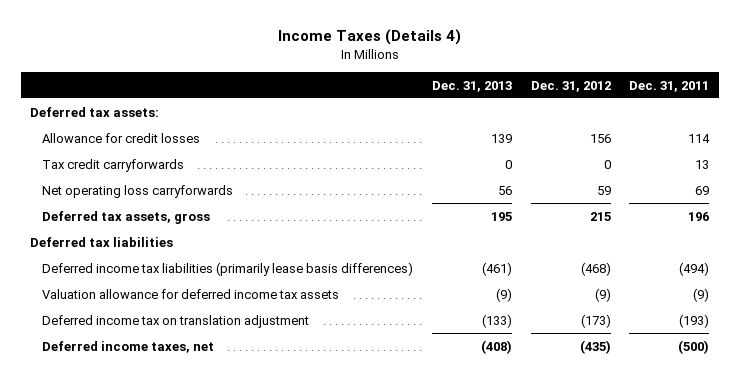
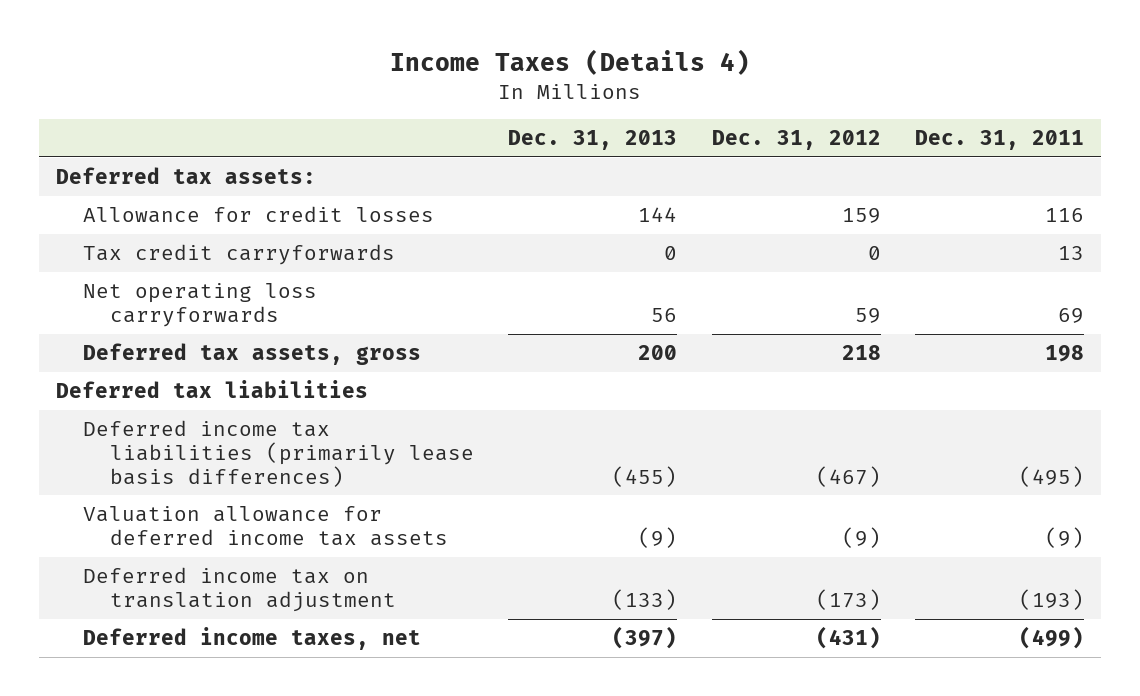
[490,133,512,143] 139 -> [638,207,678,223] 144
[589,133,611,143] 156 -> [841,208,881,224] 159
[688,133,711,143] 114 -> [1045,208,1085,223] 116
[490,211,512,221] 195 -> [638,345,678,361] 200
[589,211,611,221] 215 -> [841,345,881,361] 218
[688,211,710,221] 196 -> [1045,345,1085,363] 198
[481,261,512,276] (461) -> [612,465,678,487] (455)
[580,261,611,276] (468) -> [815,465,881,487] (467)
[679,261,710,276] (494) -> [1019,465,1085,487] (495)
[480,339,512,354] (408) -> [612,626,678,650] (397)
[579,339,611,354] (435) -> [815,626,881,650] (431)
[678,339,710,354] (500) -> [1019,626,1085,650] (499)

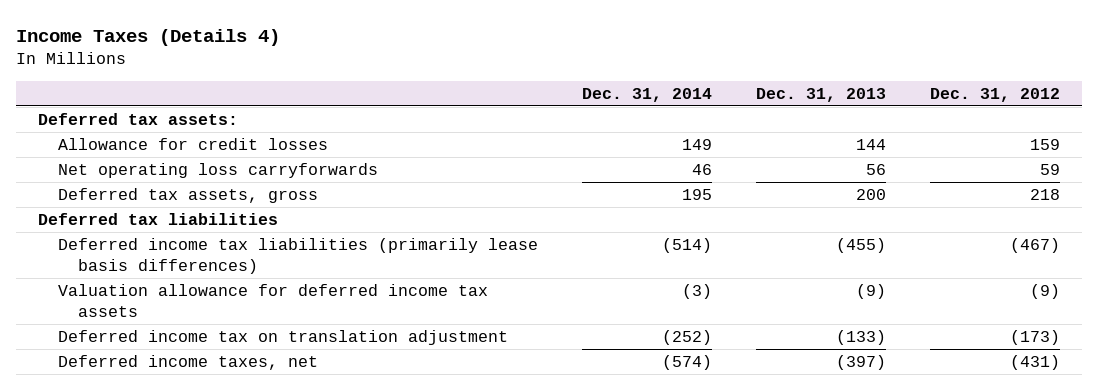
[915,130,1085,151] Dec. 31, 2011 -> none
none -> [582,87,713,102] Dec. 31, 2014
[82,244,395,266] Tax credit carryforwards -> none

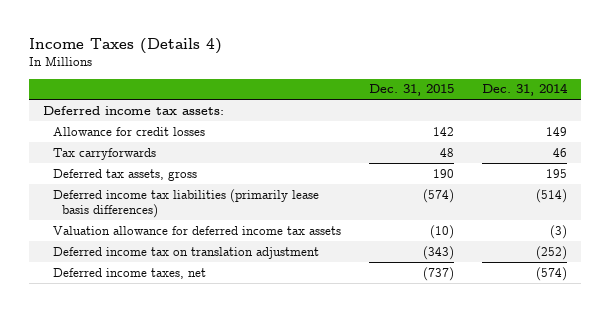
[756,87,887,102] Dec. 31, 2013 -> none
[930,87,1061,102] Dec. 31, 2012 -> none
none -> [368,84,454,97] Dec. 31, 2015
[37,113,238,126] Deferred tax assets: -> [43,105,225,115] Deferred income tax assets:
[57,163,378,179] Net operating loss carryforwards -> none
none -> [52,147,156,160] Tax carryforwards
[37,213,278,226] Deferred tax liabilities -> none

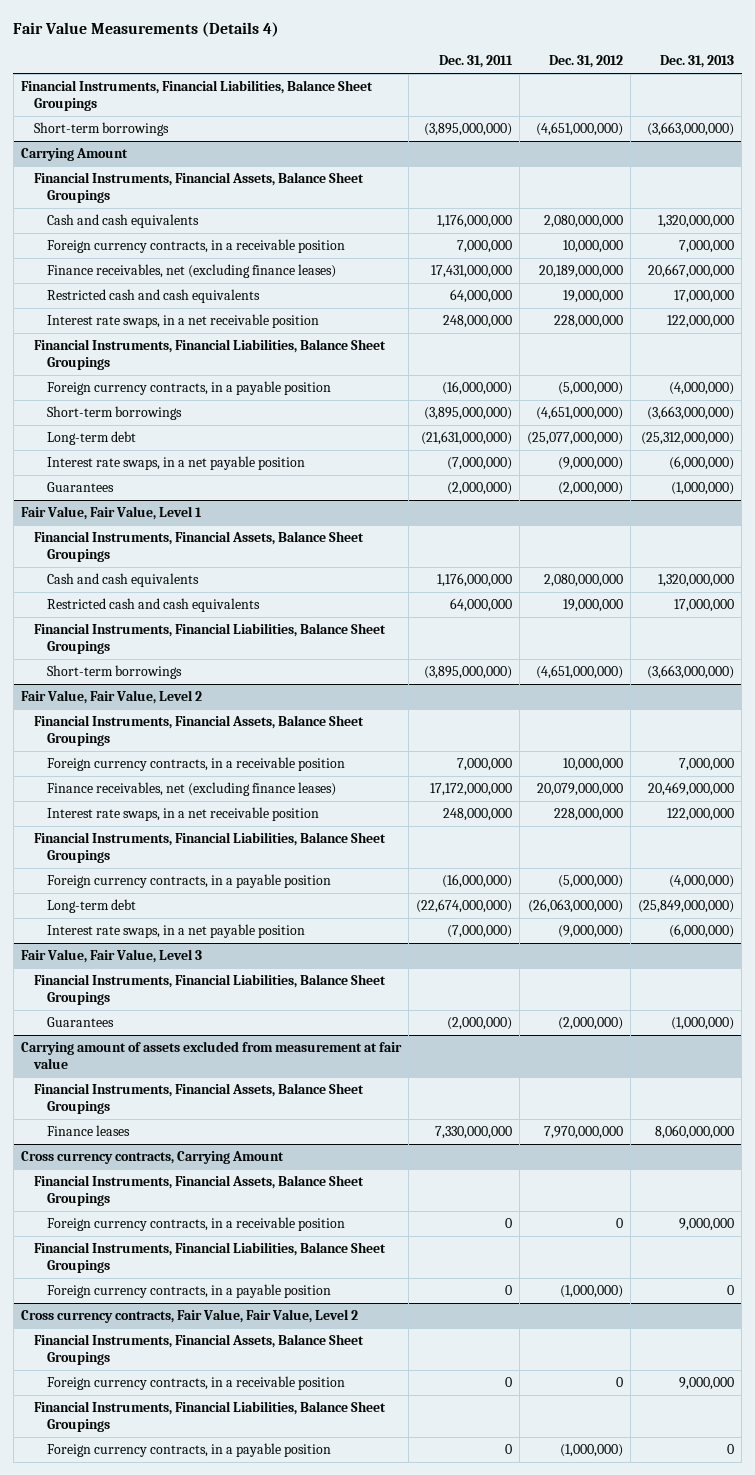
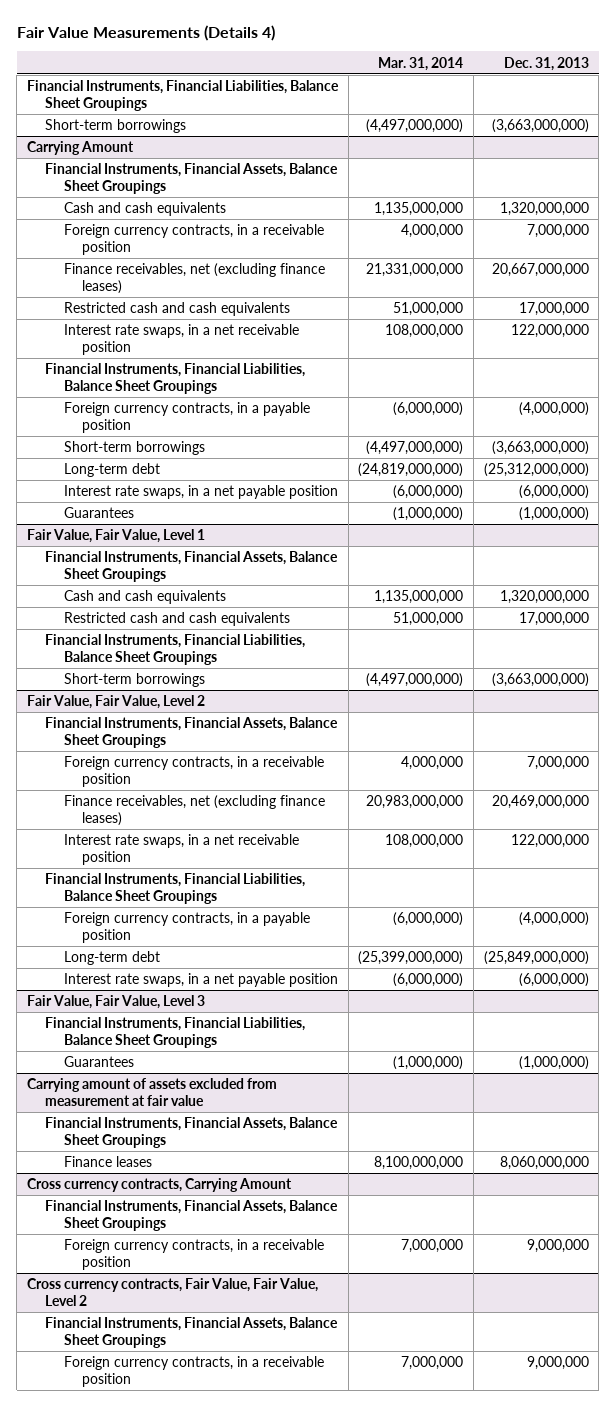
[438,54,513,68] Dec. 31, 2011 -> none
[549,54,624,68] Dec. 31, 2012 -> none
none -> [378,56,464,71] Mar. 31, 2014
[33,1242,386,1273] Financial Instruments, Financial Liabilities, Balance Sheet Groupings -> none
[46,1284,331,1299] Foreign currency contracts, in a payable position -> none
[33,1401,386,1432] Financial Instruments, Financial Liabilities, Balance Sheet Groupings -> none
[46,1443,331,1458] Foreign currency contracts, in a payable position -> none

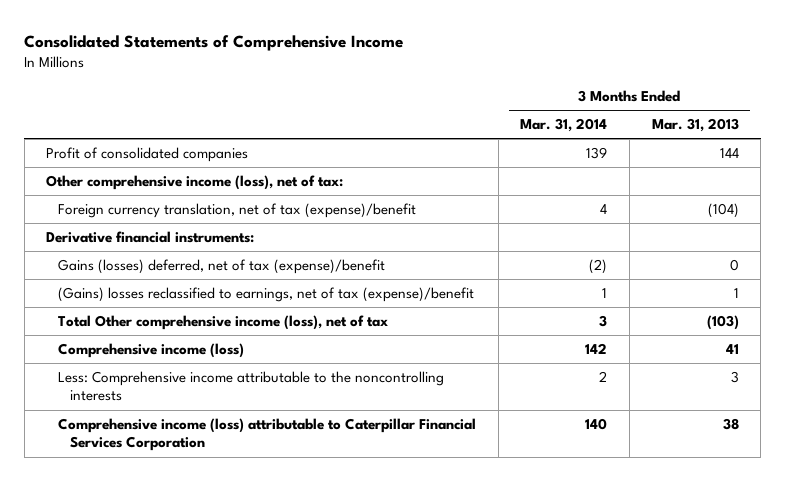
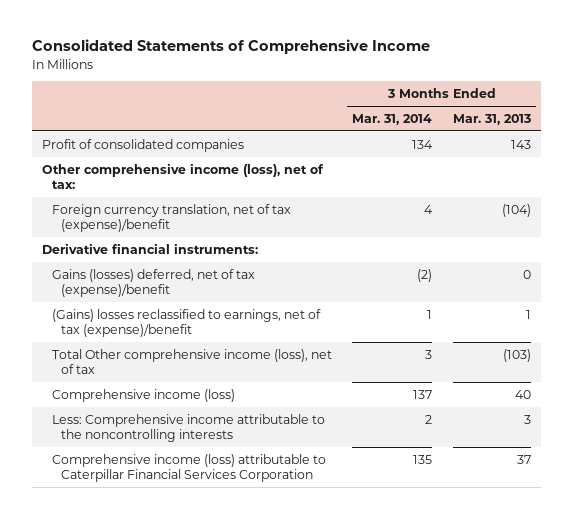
[586,146,608,159] 139 -> [412,139,434,149] 134
[719,147,739,158] 144 -> [510,139,531,149] 143
[585,342,608,354] 142 -> [413,389,433,399] 137
[725,343,739,354] 41 -> [514,389,531,399] 40
[585,417,608,430] 140 -> [413,454,433,464] 135
[722,417,739,430] 38 -> [516,454,531,464] 37

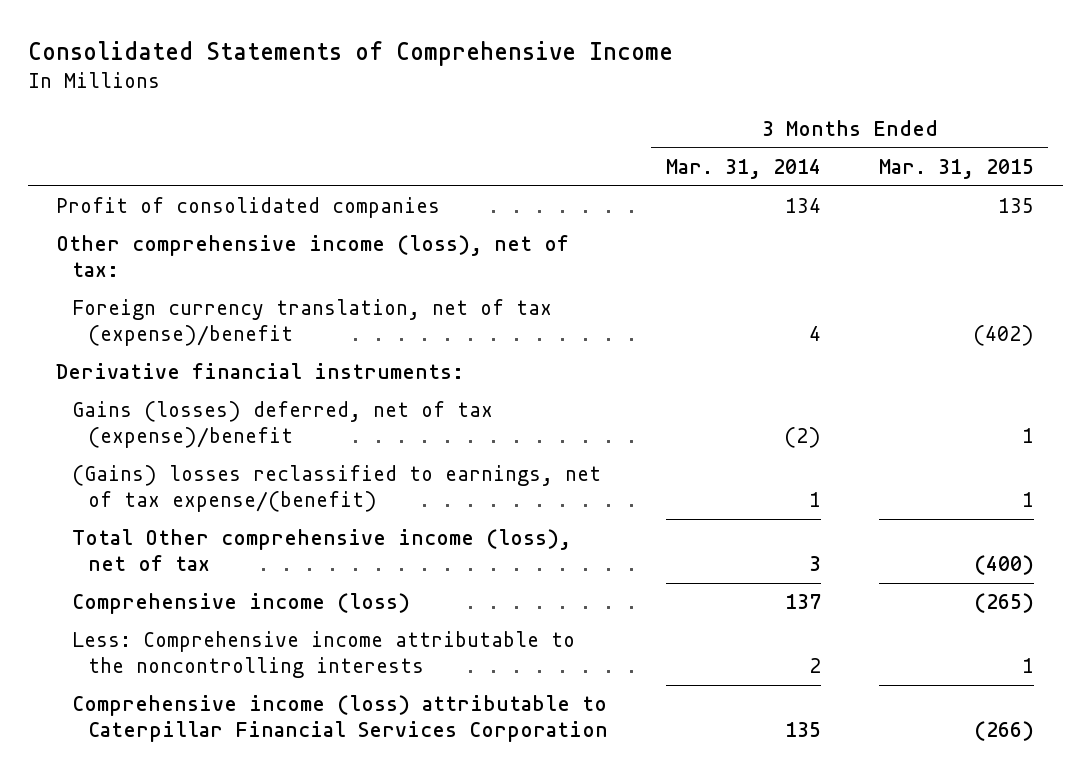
[452,113,531,125] Mar. 31, 2013 -> none
none -> [878,158,1034,179] Mar. 31, 2015
[51,308,321,338] (Gains) losses reclassified to earnings, net of tax (expense)/benefit -> [72,465,602,512] (Gains) losses reclassified to earnings, net of tax expense/(benefit)

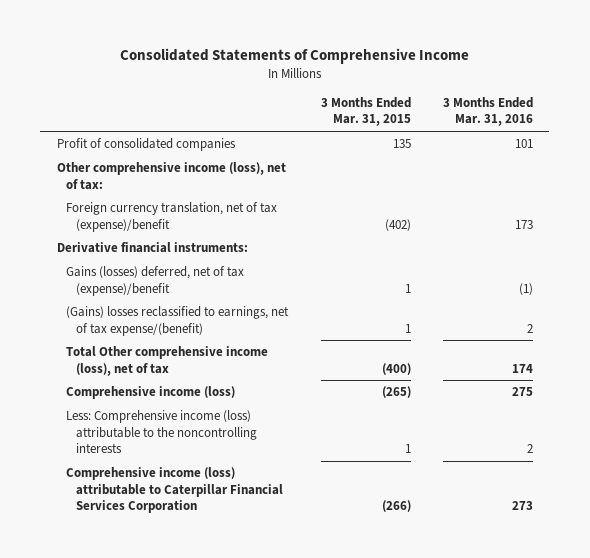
[665,158,821,179] Mar. 31, 2014 -> none
none -> [442,96,533,127] 3 Months Ended Mar. 31, 2016
[72,631,576,678] Less: Comprehensive income attributable to the noncontrolling interests -> [66,410,258,453] Less: Comprehensive income (loss) attributable to the noncontrolling interests

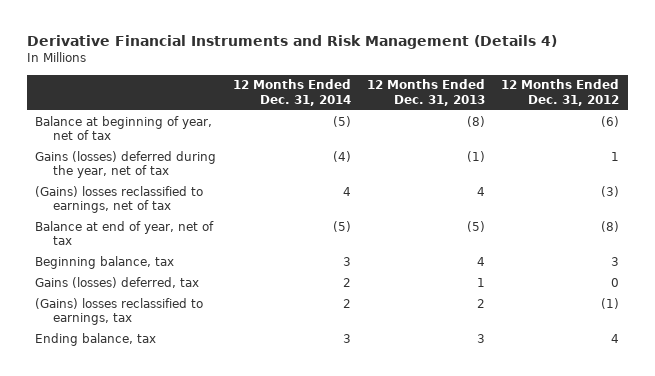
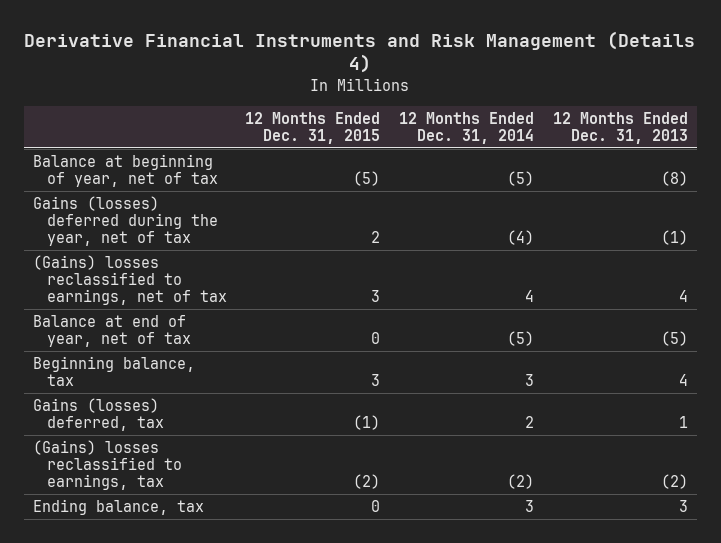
[501,79,620,106] 12 Months Ended Dec. 31, 2012 -> none
none -> [245,111,381,144] 12 Months Ended Dec. 31, 2015
[342,298,351,308] 2 -> [506,474,534,490] (2)
[477,298,486,308] 2 -> [660,474,688,490] (2)

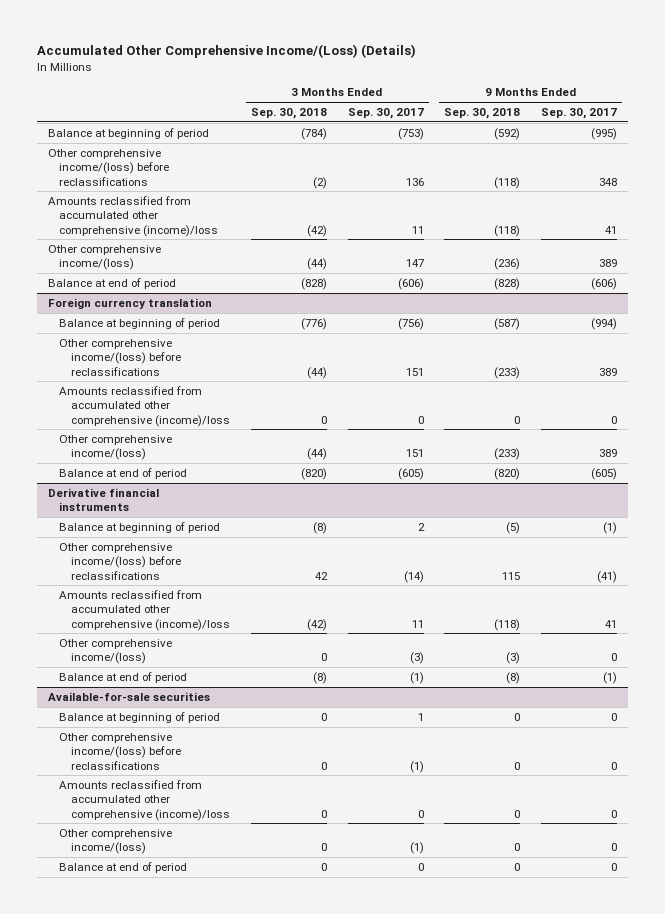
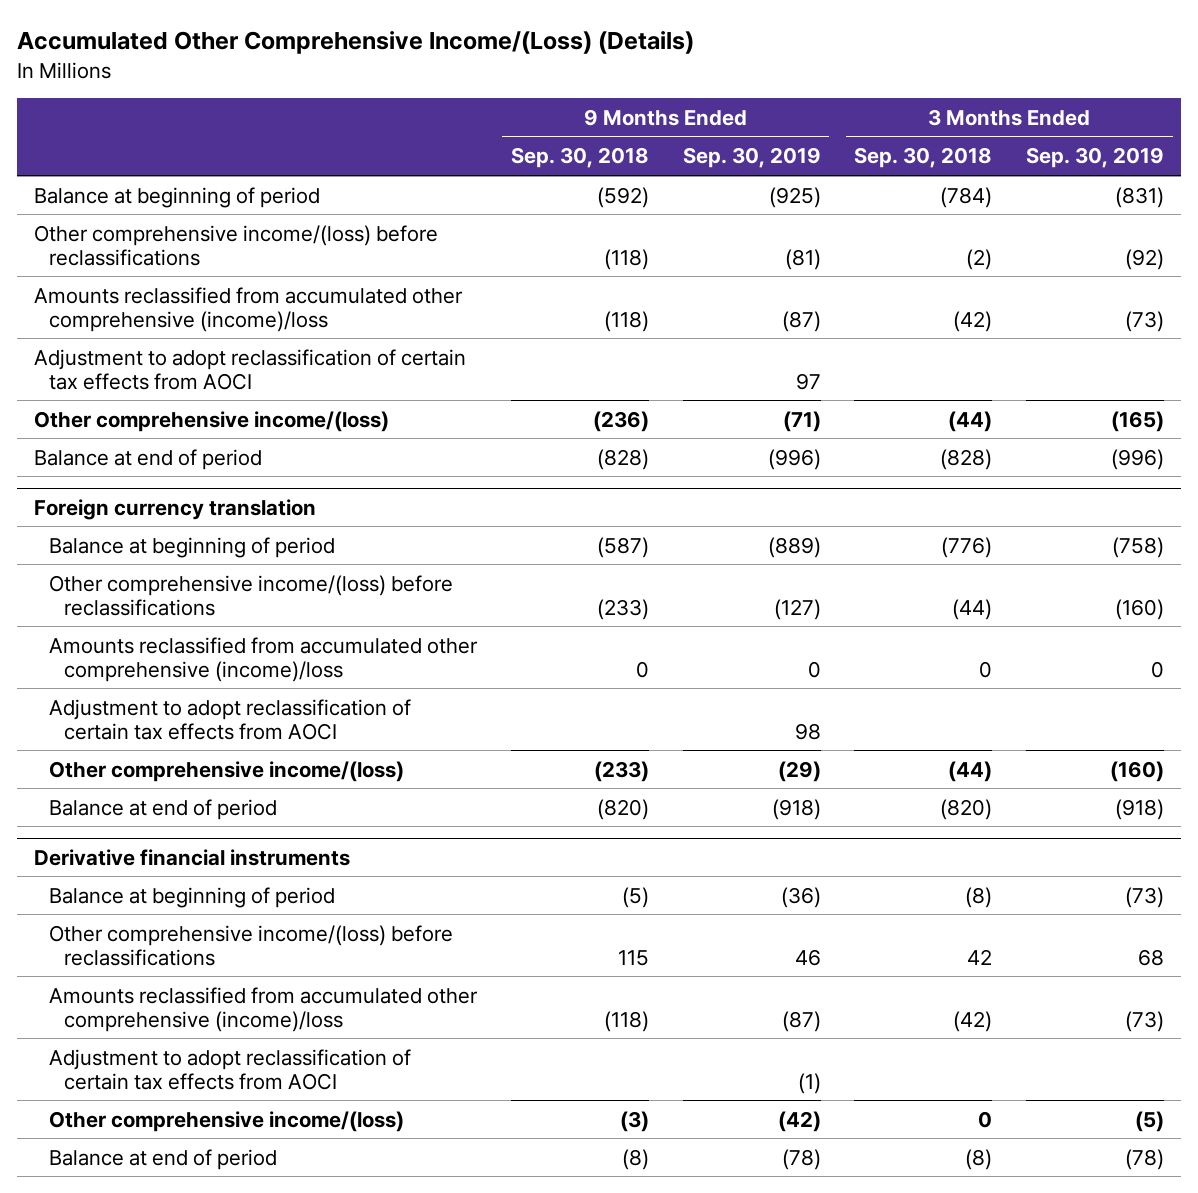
[347,108,424,120] Sep. 30, 2017 -> none
[541,108,618,120] Sep. 30, 2017 -> none
none -> [682,147,821,169] Sep. 30, 2019
none -> [1026,147,1165,169] Sep. 30, 2019
none -> [34,348,467,390] Adjustment to adopt reclassification of certain tax effects from AOCI
none -> [48,698,411,740] Adjustment to adopt reclassification of certain tax effects from AOCI
none -> [48,1048,411,1090] Adjustment to adopt reclassification of certain tax effects from AOCI
[47,692,210,702] Available-for-sale securities -> none
[59,712,221,724] Balance at beginning of period -> none
[59,733,182,770] Other comprehensive income/(loss) before reclassifications -> none
[59,780,231,821] Amounts reclassified from accumulated other comprehensive (income)/loss -> none
[59,829,173,855] Other comprehensive income/(loss) -> none
[59,862,188,874] Balance at end of period -> none

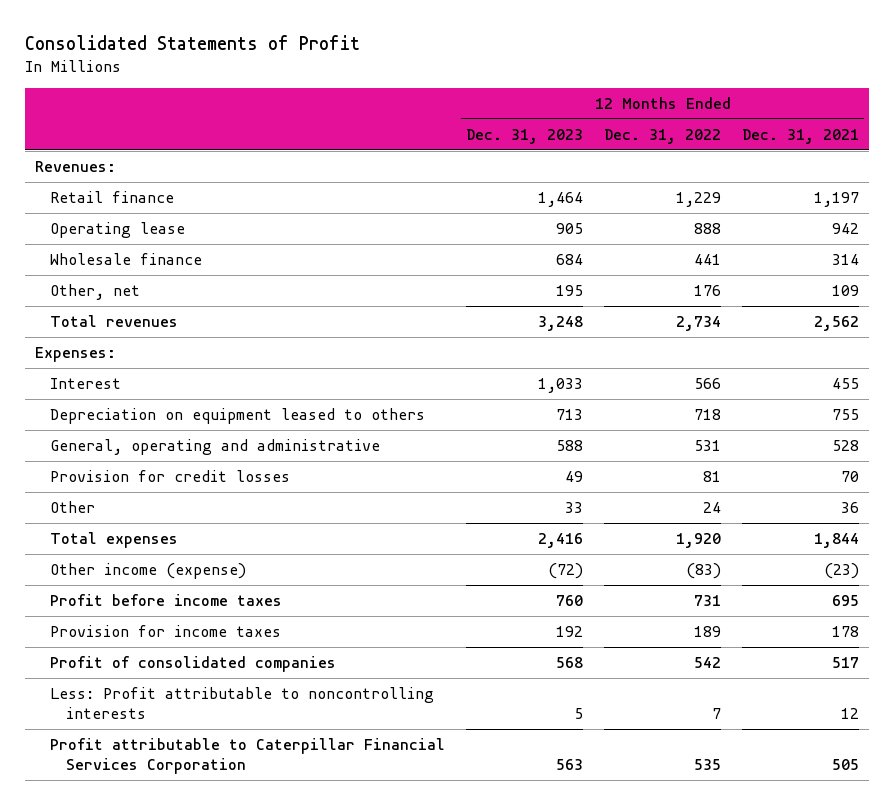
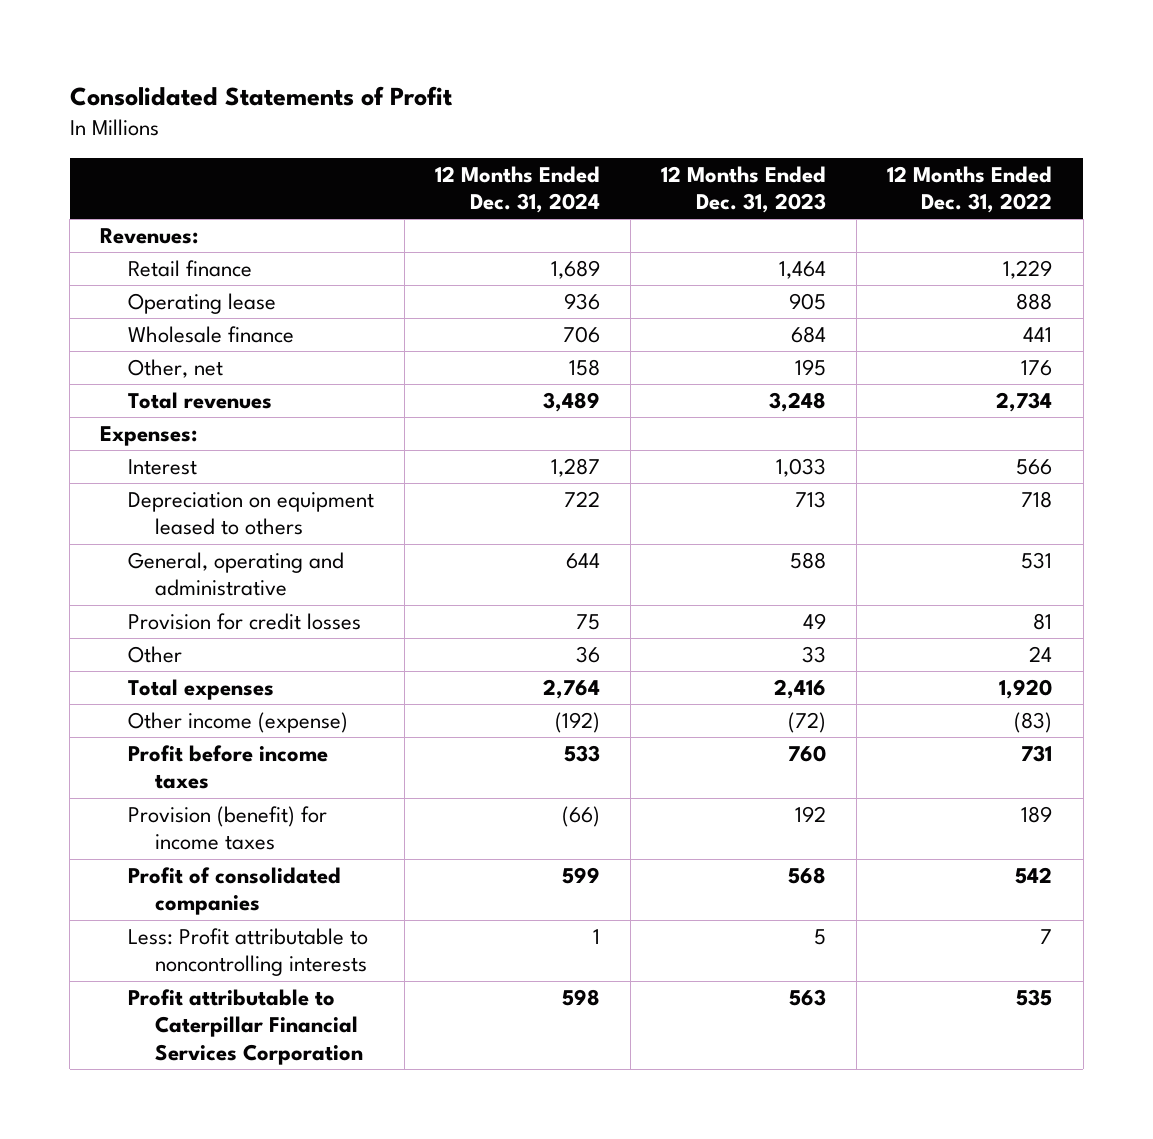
[741,128,859,144] Dec. 31, 2021 -> none
none -> [435,165,601,214] 12 Months Ended Dec. 31, 2024
[50,625,282,638] Provision for income taxes -> [127,806,327,851] Provision (benefit) for income taxes

